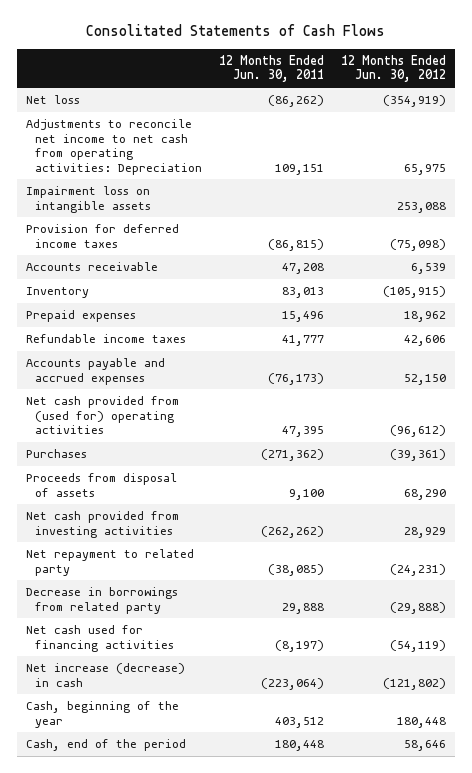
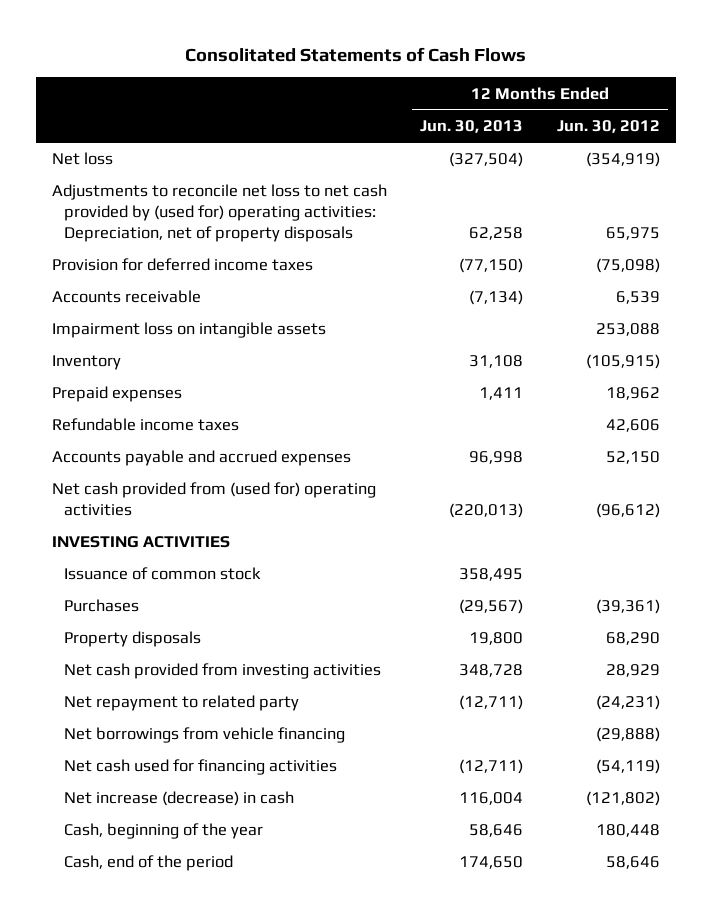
[219,55,325,83] 12 Months Ended Jun. 30, 2011 -> none
none -> [420,120,524,134] Jun. 30, 2013
[25,119,203,175] Adjustments to reconcile net income to net cash from operating activities: Depreciation -> [52,184,388,243] Adjustments to reconcile net loss to net cash provided by (used for) operating activities: Depreciation, net of property disposals
[25,186,152,213] Impairment loss on intangible assets -> [52,322,327,339] Impairment loss on intangible assets
none -> [52,536,231,549] INVESTING ACTIVITIES
none -> [64,567,262,581] Issuance of common stock
[25,473,177,497] Proceeds from disposal of assets -> [64,631,202,648] Property disposals
[25,587,178,614] Decrease in borrowings from related party -> [64,727,346,744] Net borrowings from vehicle financing

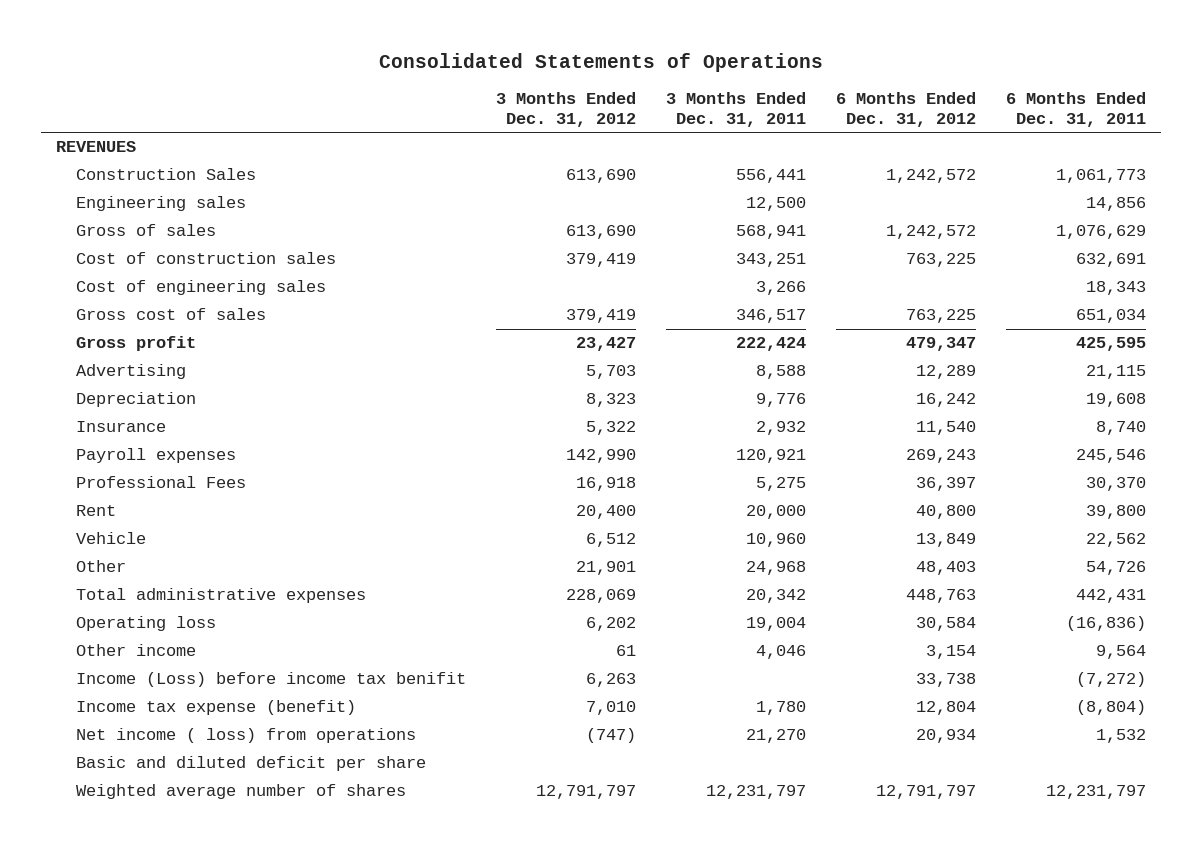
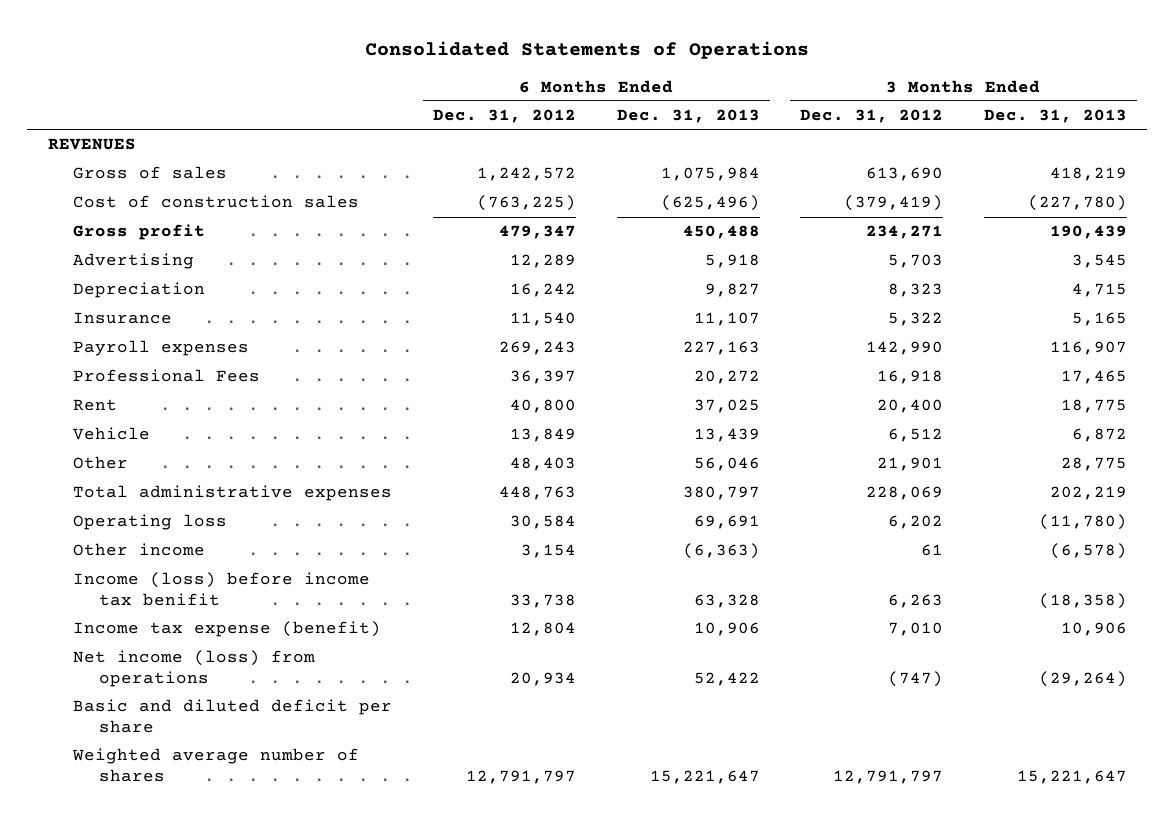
[665,92,806,128] 3 Months Ended Dec. 31, 2011 -> none
[1005,92,1146,128] 6 Months Ended Dec. 31, 2011 -> none
none -> [616,109,760,124] Dec. 31, 2013
none -> [983,109,1127,124] Dec. 31, 2013
[75,168,256,181] Construction Sales -> none
[75,196,246,212] Engineering sales -> none
[75,280,326,296] Cost of engineering sales -> none
[75,308,266,321] Gross cost of sales -> none
[565,253,636,268] 379,419 -> [844,195,944,212] (379,419)
[905,253,976,268] 763,225 -> [476,195,576,212] (763,225)
[575,337,636,352] 23,427 -> [866,225,944,240] 234,271
[75,672,466,688] Income (Loss) before income tax benifit -> [73,572,371,607] Income (loss) before income tax benifit
[75,728,416,744] Net income ( loss) from operations -> [73,650,316,688] Net income (loss) from operations

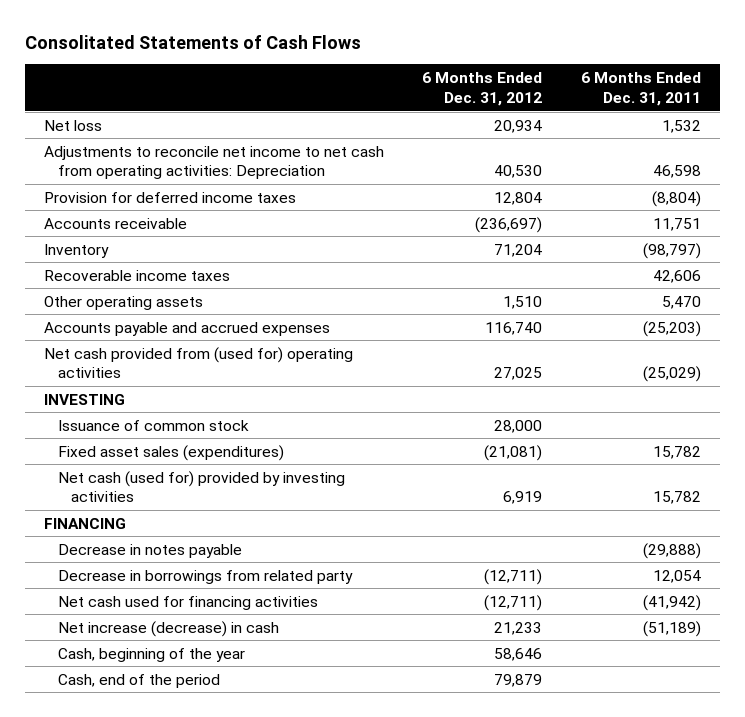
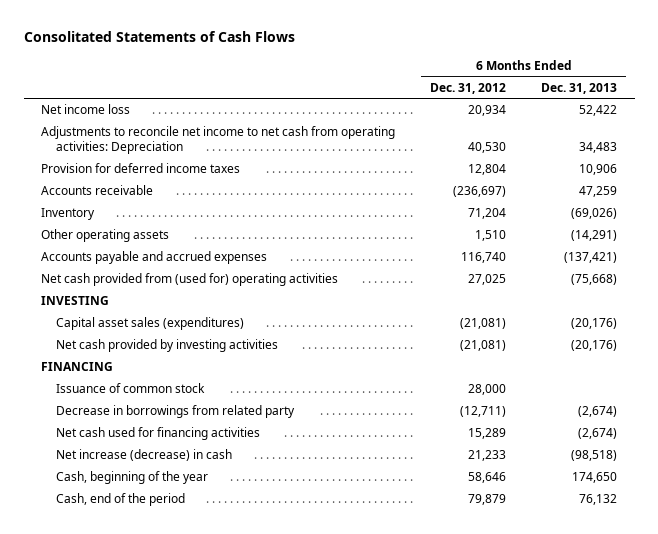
[580,72,701,106] 6 Months Ended Dec. 31, 2011 -> none
none -> [541,82,618,94] Dec. 31, 2013
[43,119,102,131] Net loss -> [41,104,131,115] Net income loss
[43,269,230,281] Recoverable income taxes -> none
[57,444,284,461] Fixed asset sales (expenditures) -> [55,317,244,331] Capital asset sales (expenditures)
[57,470,345,503] Net cash (used for) provided by investing activities -> [55,339,278,353] Net cash provided by investing activities
[503,491,543,505] 6,919 -> [460,340,507,352] (21,081)
[57,543,242,558] Decrease in notes payable -> none
[57,419,249,431] Issuance of common stock -> [55,383,205,394] Issuance of common stock
[484,594,543,611] (12,711) -> [468,428,507,440] 15,289

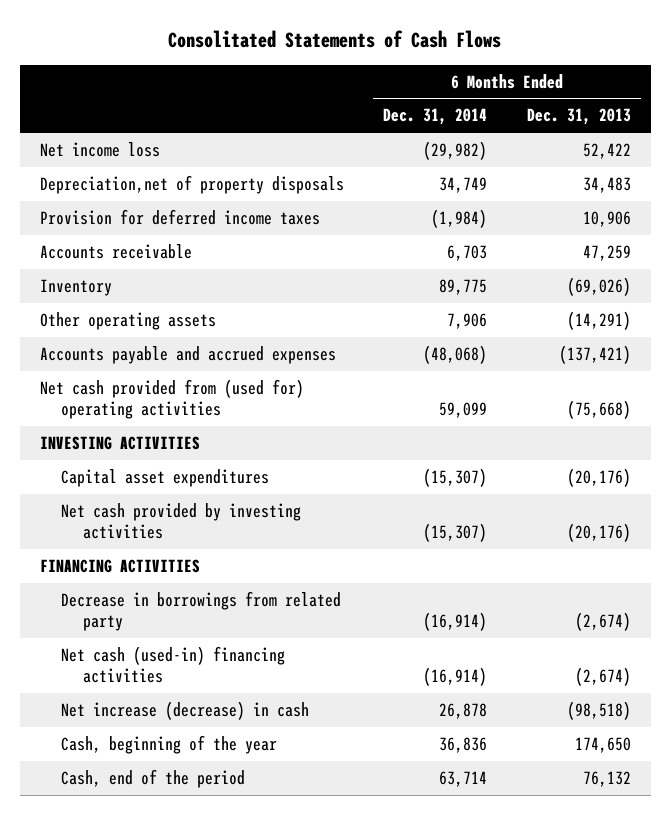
[430,82,507,94] Dec. 31, 2012 -> none
none -> [383,108,488,126] Dec. 31, 2014
[41,126,396,154] Adjustments to reconcile net income to net cash from operating activities: Depreciation -> [39,175,344,195] Depreciation,net of property disposals
[41,296,110,306] INVESTING -> [39,436,200,451] INVESTING ACTIVITIES
[55,317,244,331] Capital asset sales (expenditures) -> [61,469,270,488] Capital asset expenditures
[55,383,205,394] Issuance of common stock -> none
[41,362,114,372] FINANCING -> [39,559,200,574] FINANCING ACTIVITIES
[55,427,260,441] Net cash used for financing activities -> [61,646,286,684] Net cash (used-in) financing activities

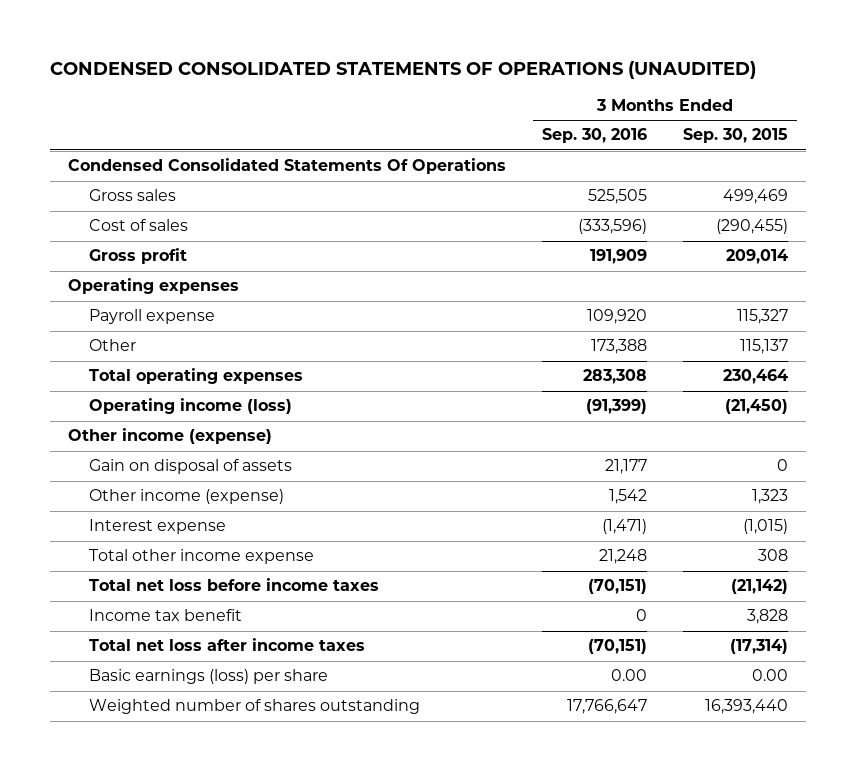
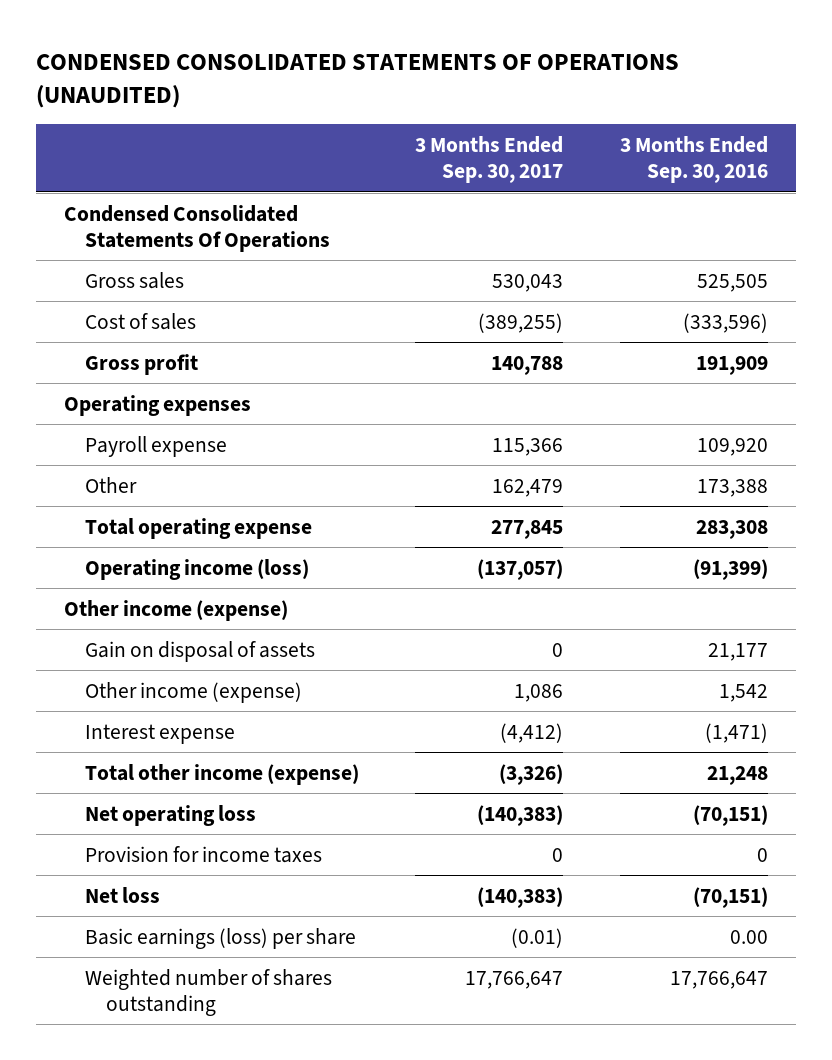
[682,128,788,144] Sep. 30, 2015 -> none
none -> [415,136,564,184] 3 Months Ended Sep. 30, 2017
[89,368,304,385] Total operating expenses -> [84,517,312,539] Total operating expense
[89,549,315,565] Total other income expense -> [84,763,359,785] Total other income (expense)
[89,578,380,592] Total net loss before income taxes -> [84,804,256,826] Net operating loss
[89,609,243,622] Income tax benefit -> [84,845,322,863] Provision for income taxes
[89,638,366,652] Total net loss after income taxes -> [84,886,160,903] Net loss

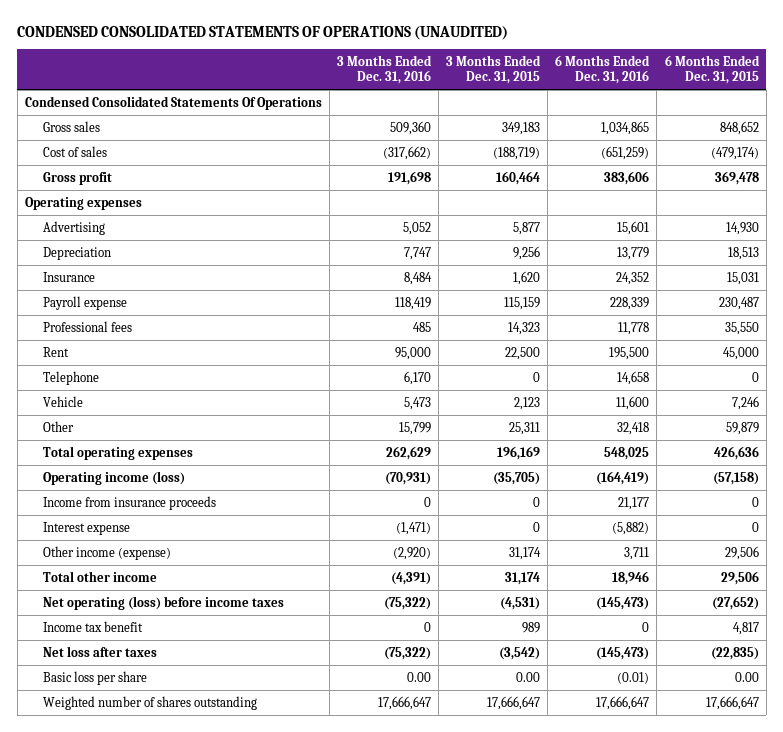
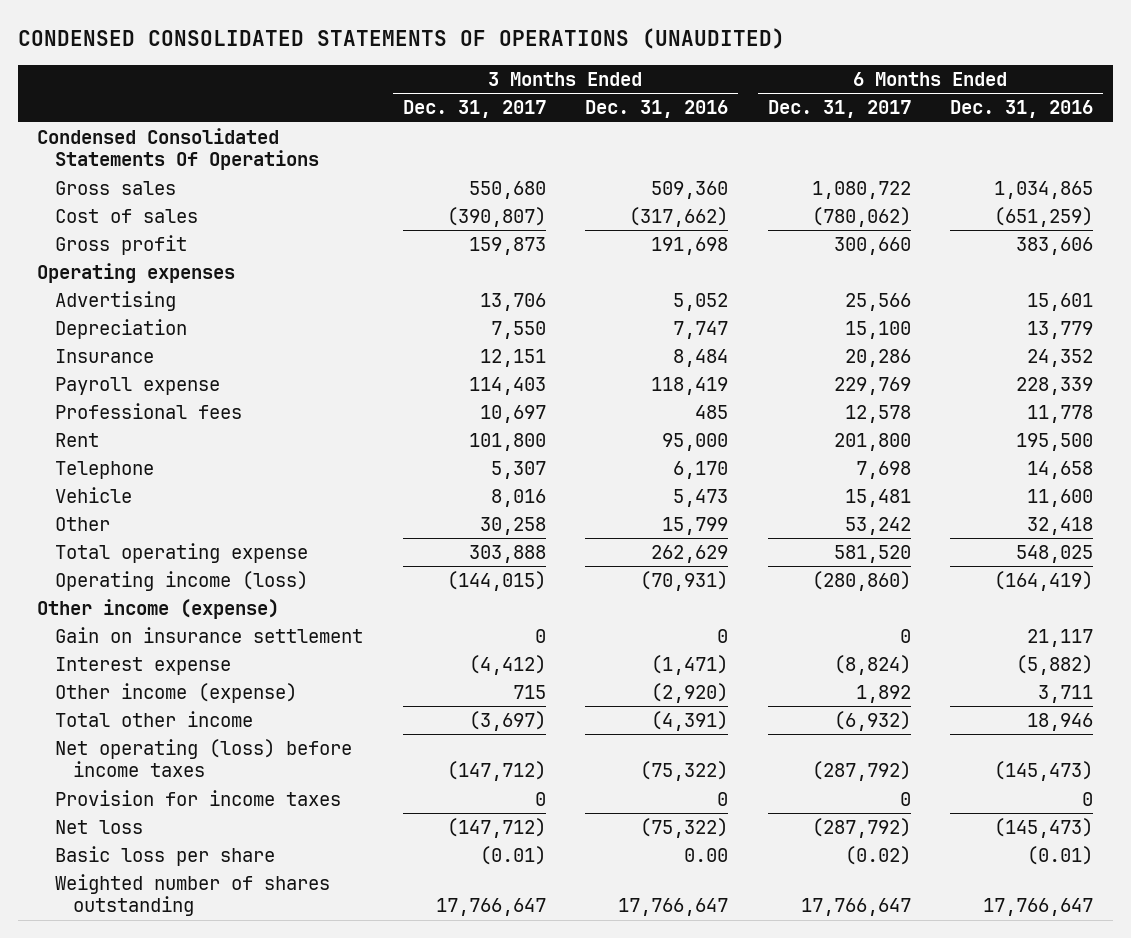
[446,55,542,85] 3 Months Ended Dec. 31, 2015 -> none
[664,55,760,85] 6 Months Ended Dec. 31, 2015 -> none
none -> [402,100,546,119] Dec. 31, 2017
none -> [767,100,911,119] Dec. 31, 2017
[42,445,193,460] Total operating expenses -> [54,542,308,563] Total operating expense
[42,495,216,510] Income from insurance proceeds -> none
none -> [37,598,280,619] Other income (expense)
none -> [54,626,363,643] Gain on insurance settlement
[42,620,143,632] Income tax benefit -> [54,789,341,806] Provision for income taxes
[42,645,157,657] Net loss after taxes -> [54,819,143,834] Net loss
[377,695,431,710] 17,666,647 -> [618,898,729,917] 17,766,647
[596,695,650,710] 17,666,647 -> [983,898,1094,917] 17,766,647

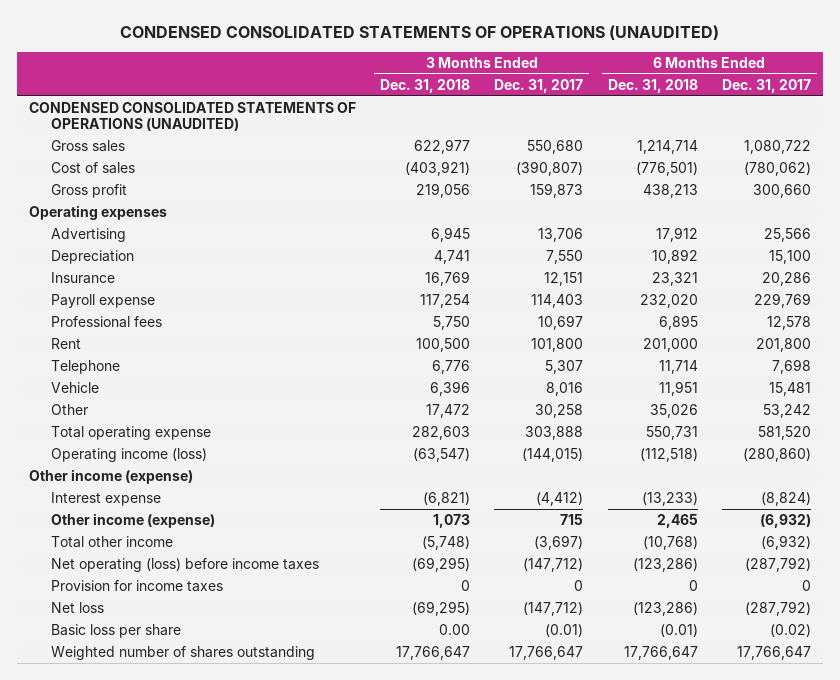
[585,100,729,119] Dec. 31, 2016 -> none
[950,100,1094,119] Dec. 31, 2016 -> none
none -> [380,78,471,93] Dec. 31, 2018
none -> [607,78,698,93] Dec. 31, 2018
[37,127,319,171] Condensed Consolidated Statements Of Operations -> [28,101,356,132] CONDENSED CONSOLIDATED STATEMENTS OF OPERATIONS (UNAUDITED)
[54,626,363,643] Gain on insurance settlement -> none
[855,684,911,703] 1,892 -> [759,513,811,528] (6,932)

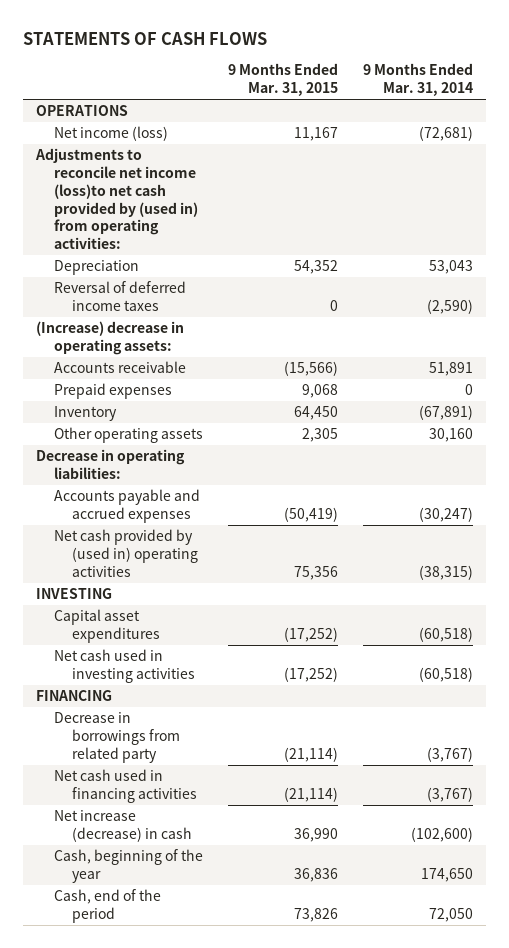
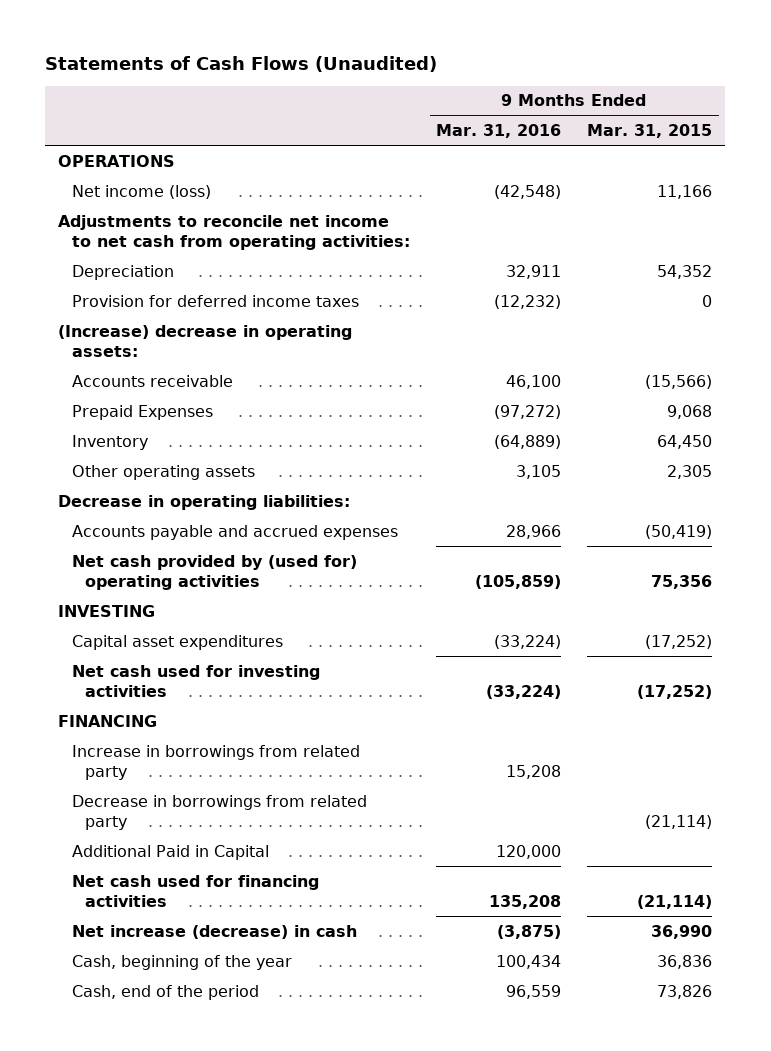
[22,31,267,45] STATEMENTS OF CASH FLOWS -> [45,55,438,72] Statements of Cash Flows (Unaudited)
[363,63,474,97] 9 Months Ended Mar. 31, 2014 -> none
none -> [436,124,562,139] Mar. 31, 2016
[294,127,339,142] 11,167 -> [657,184,713,199] 11,166
[34,148,198,250] Adjustments to reconcile net income (loss)to net cash provided by (used in) from operating activities: -> [58,214,410,251] Adjustments to reconcile net income to net cash from operating activities:
[53,281,186,312] Reversal of deferred income taxes -> none
none -> [71,294,359,307] Provision for deferred income taxes
[53,383,172,400] Prepaid expenses -> [71,404,213,420] Prepaid Expenses
[53,529,199,577] Net cash provided by (used in) operating activities -> [71,554,357,591] Net cash provided by (used for) operating activities
[53,649,196,684] Net cash used in investing activities -> [71,664,320,698] Net cash used for investing activities
none -> [71,744,360,781] Increase in borrowings from related party
none -> [71,844,269,860] Additional Paid in Capital
[53,769,198,804] Net cash used in financing activities -> [71,874,319,908] Net cash used for financing activities

